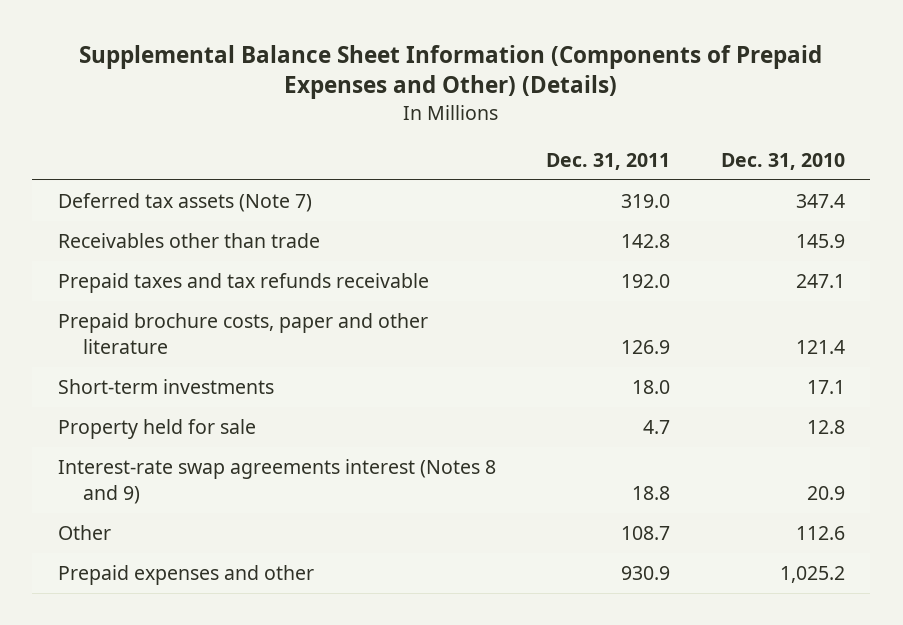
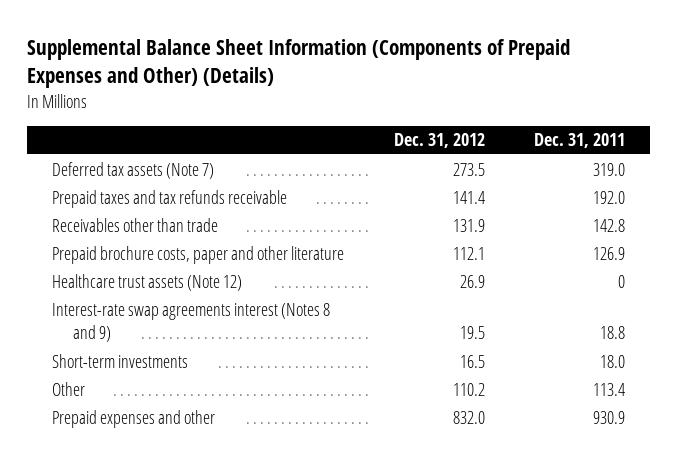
[720,152,845,170] Dec. 31, 2010 -> none
none -> [393,133,485,149] Dec. 31, 2012
[57,233,320,249] Receivables other than trade -> [52,217,219,232] Receivables other than trade
[57,419,256,440] Property held for sale -> none
none -> [52,273,243,291] Healthcare trust assets (Note 12)
[57,379,274,395] Short-term investments -> [52,353,189,368] Short-term investments
[621,526,671,541] 108.7 -> [592,382,625,396] 113.4

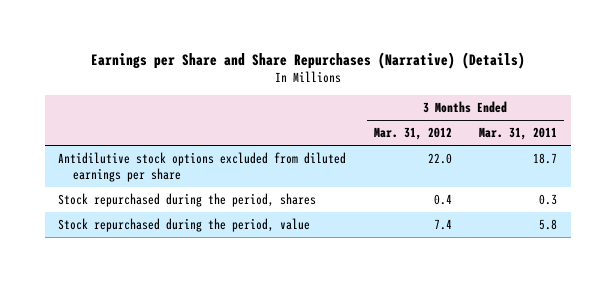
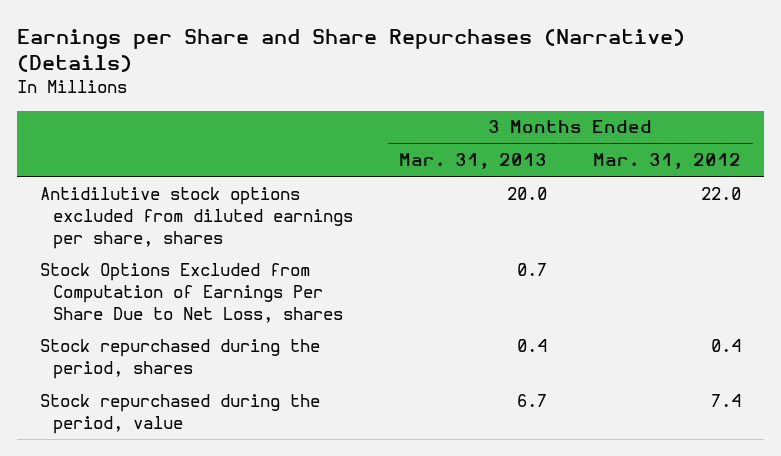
[479,127,558,141] Mar. 31, 2011 -> none
none -> [399,153,548,170] Mar. 31, 2013
[58,152,347,182] Antidilutive stock options excluded from diluted earnings per share -> [40,186,353,249] Antidilutive stock options excluded from diluted earnings per share, shares
none -> [40,262,343,323] Stock Options Excluded from Computation of Earnings Per Share Due to Net Loss, shares

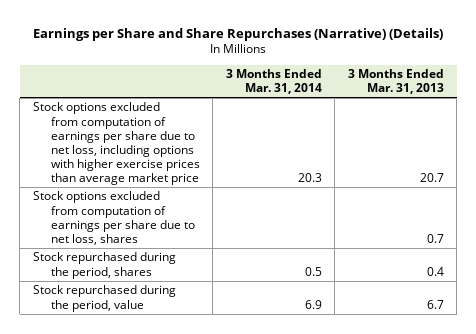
[593,153,742,170] Mar. 31, 2012 -> none
none -> [225,69,322,95] 3 Months Ended Mar. 31, 2014
[40,186,353,249] Antidilutive stock options excluded from diluted earnings per share, shares -> none
none -> [32,102,200,186] Stock options excluded from computation of earnings per share due to net loss, including options with higher exercise prices than average market price
[40,262,343,323] Stock Options Excluded from Computation of Earnings Per Share Due to Net Loss, shares -> [32,191,195,245] Stock options excluded from computation of earnings per share due to net loss, shares

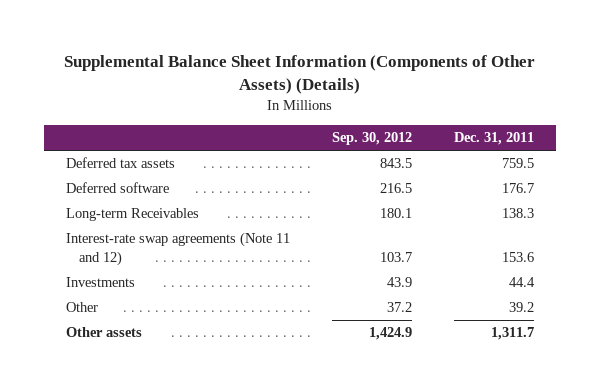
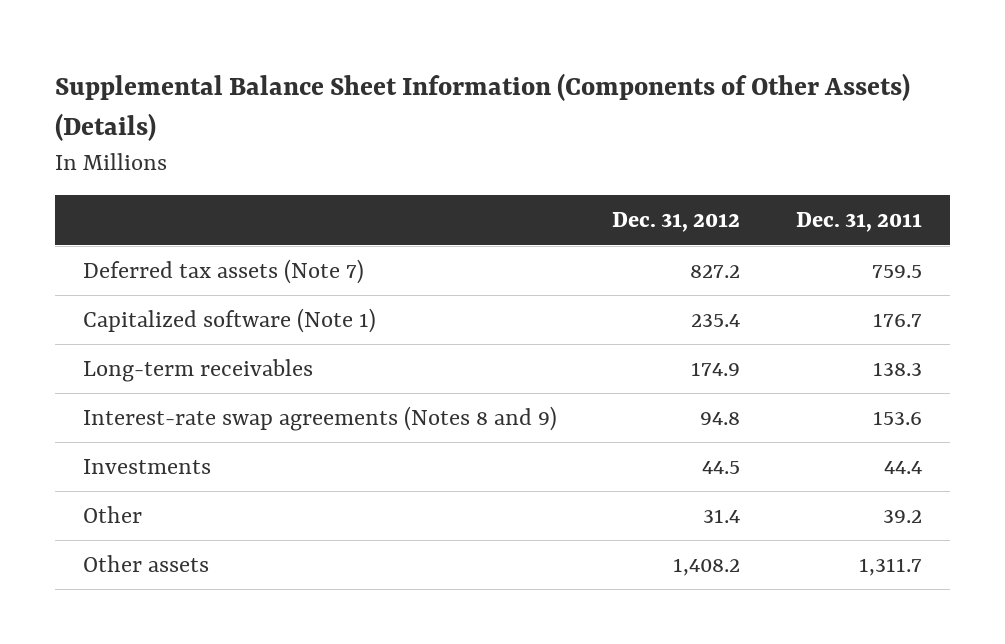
[332,132,413,146] Sep. 30, 2012 -> none
none -> [612,212,741,233] Dec. 31, 2012
[65,157,175,169] Deferred tax assets -> [82,258,364,284] Deferred tax assets (Note 7)
[65,182,169,194] Deferred software -> [82,307,376,333] Capitalized software (Note 1)
[65,208,199,222] Long-term Receivables -> [82,358,313,382] Long-term receivables
[65,232,290,266] Interest-rate swap agreements (Note 11 and 12) -> [82,405,557,431] Interest-rate swap agreements (Notes 8 and 9)

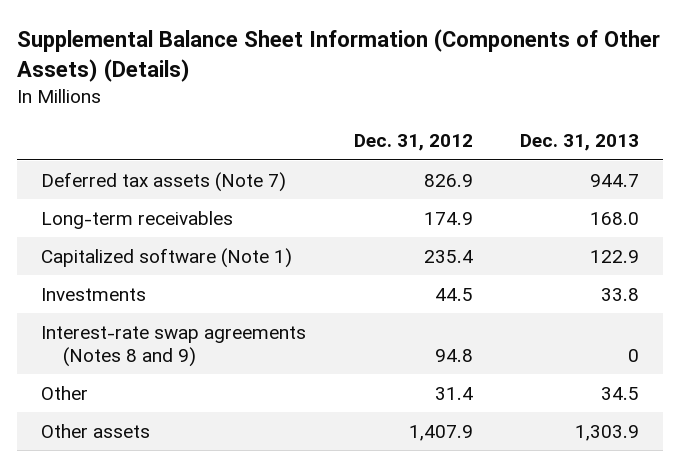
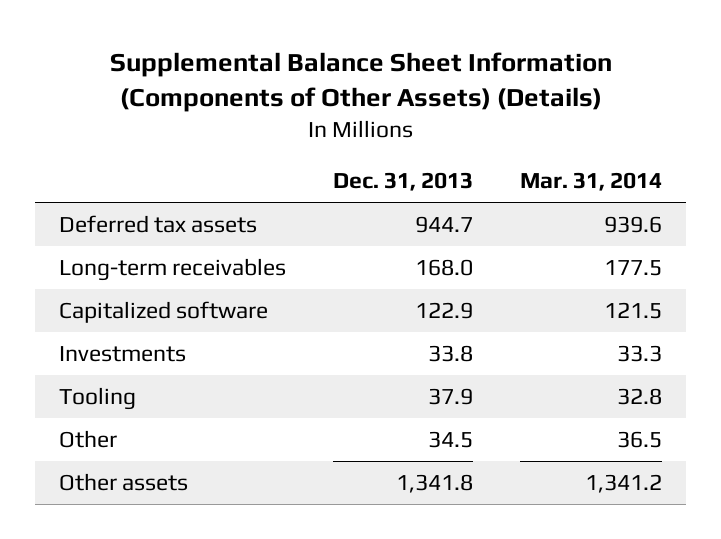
[353,134,473,152] Dec. 31, 2012 -> none
none -> [520,172,663,192] Mar. 31, 2014
[41,171,287,192] Deferred tax assets (Note 7) -> [58,214,257,233] Deferred tax assets
[41,247,293,268] Capitalized software (Note 1) -> [58,300,268,323] Capitalized software
[41,325,307,367] Interest-rate swap agreements (Notes 8 and 9) -> none
none -> [58,386,136,410] Tooling
[575,424,640,441] 1,303.9 -> [396,473,474,493] 1,341.8

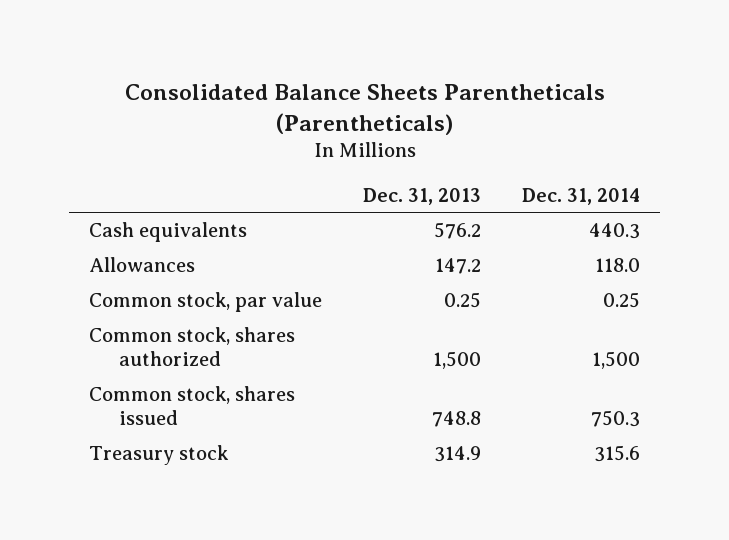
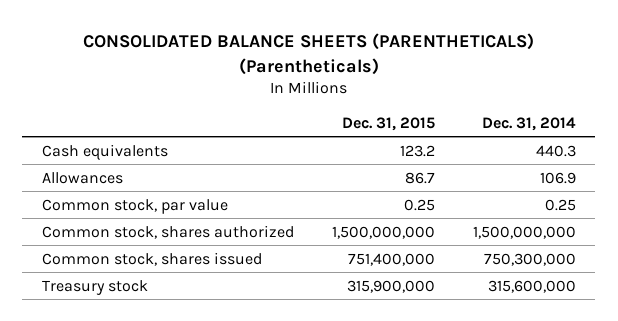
[124,83,605,135] Consolidated Balance Sheets Parentheticals (Parentheticals) -> [82,32,534,75] CONSOLIDATED BALANCE SHEETS (PARENTHETICALS) (Parentheticals)
[363,187,482,205] Dec. 31, 2013 -> none
none -> [341,116,435,131] Dec. 31, 2015
[594,258,640,273] 118.0 -> [540,171,577,184] 106.9
[591,351,640,370] 1,500 -> [473,225,577,239] 1,500,000,000
[590,410,640,428] 750.3 -> [484,252,577,266] 750,300,000
[593,445,640,463] 315.6 -> [488,279,577,293] 315,600,000

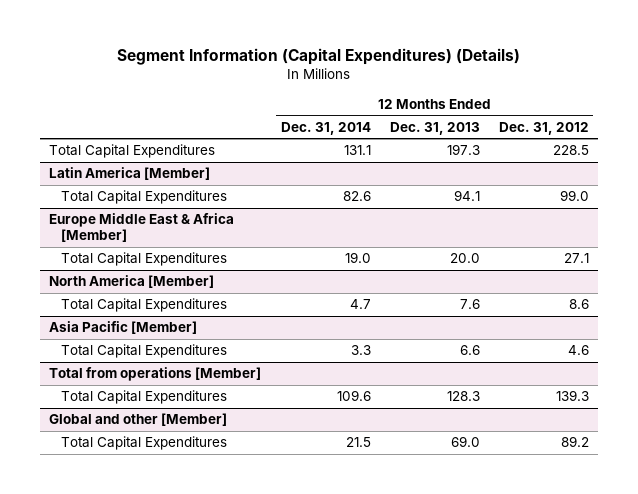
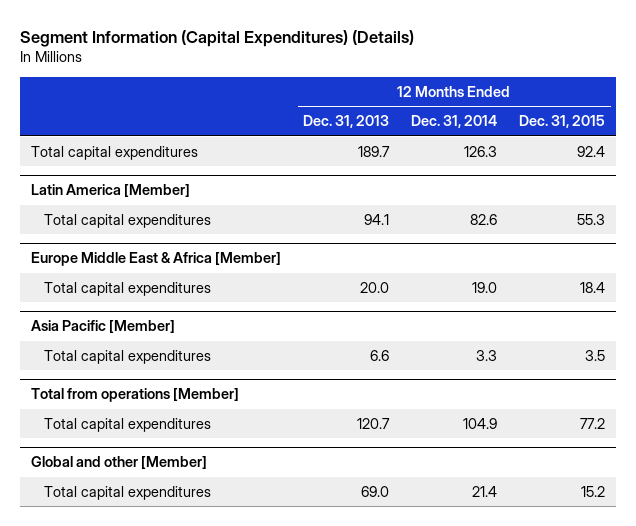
[498,121,589,135] Dec. 31, 2012 -> none
none -> [519,115,606,129] Dec. 31, 2015
[49,144,216,159] Total Capital Expenditures -> [31,146,199,161] Total capital expenditures
[343,145,371,156] 131.1 -> [464,146,498,158] 126.3
[446,144,480,156] 197.3 -> [358,146,391,158] 189.7
[61,190,228,205] Total Capital Expenditures -> [43,214,211,229] Total capital expenditures
[49,275,215,289] North America [Member] -> none
[61,298,228,313] Total Capital Expenditures -> none
[61,252,228,267] Total Capital Expenditures -> [43,282,211,297] Total capital expenditures
[61,344,228,359] Total Capital Expenditures -> [43,350,211,365] Total capital expenditures
[61,390,228,405] Total Capital Expenditures -> [43,418,211,433] Total capital expenditures
[336,390,371,402] 109.6 -> [463,418,498,430] 104.9
[446,391,480,402] 128.3 -> [357,418,391,430] 120.7
[61,436,228,451] Total Capital Expenditures -> [43,486,211,501] Total capital expenditures
[345,437,371,448] 21.5 -> [472,486,498,498] 21.4

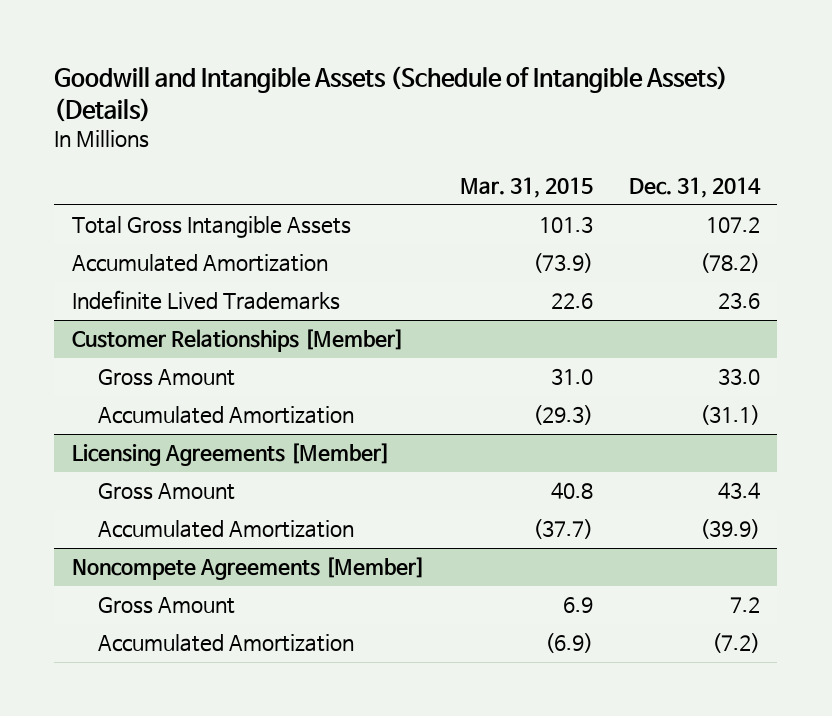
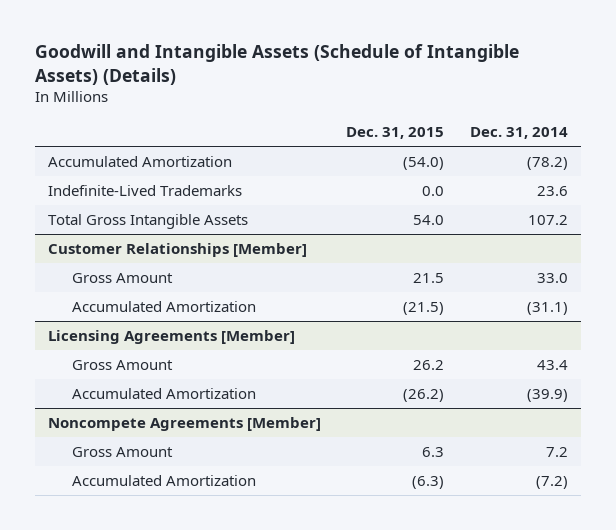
[460,177,594,199] Mar. 31, 2015 -> none
none -> [346,127,445,140] Dec. 31, 2015
[72,290,341,311] Indefinite Lived Trademarks -> [47,184,242,196] Indefinite-Lived Trademarks
[72,216,352,239] Total Gross Intangible Assets -> [47,213,248,229] Total Gross Intangible Assets

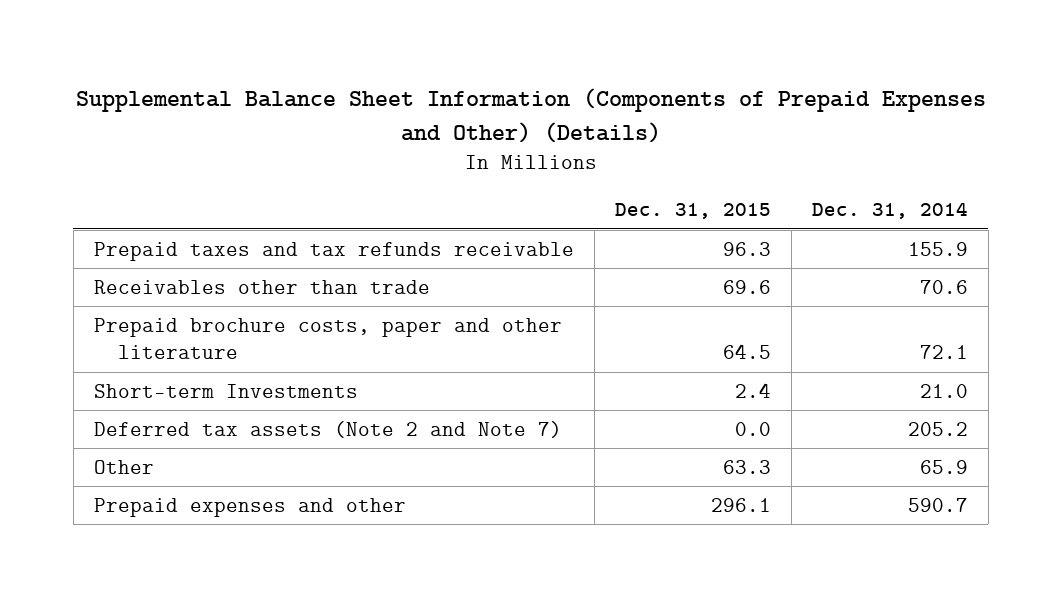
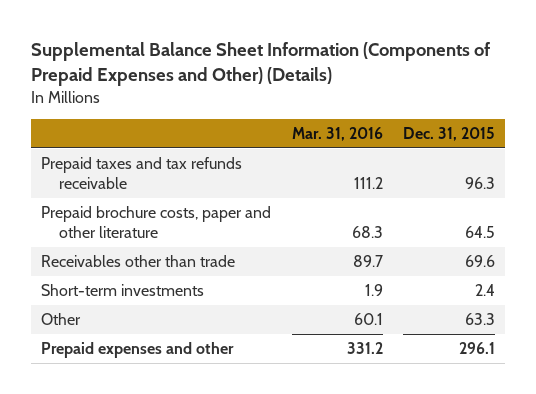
[811,202,968,220] Dec. 31, 2014 -> none
none -> [291,126,383,141] Mar. 31, 2016
[93,420,562,438] Deferred tax assets (Note 2 and Note 7) -> none
[93,279,430,294] Receivables other than trade -> [41,255,236,268] Receivables other than trade
[93,383,358,398] Short-term Investments -> [41,284,205,297] Short-term investments

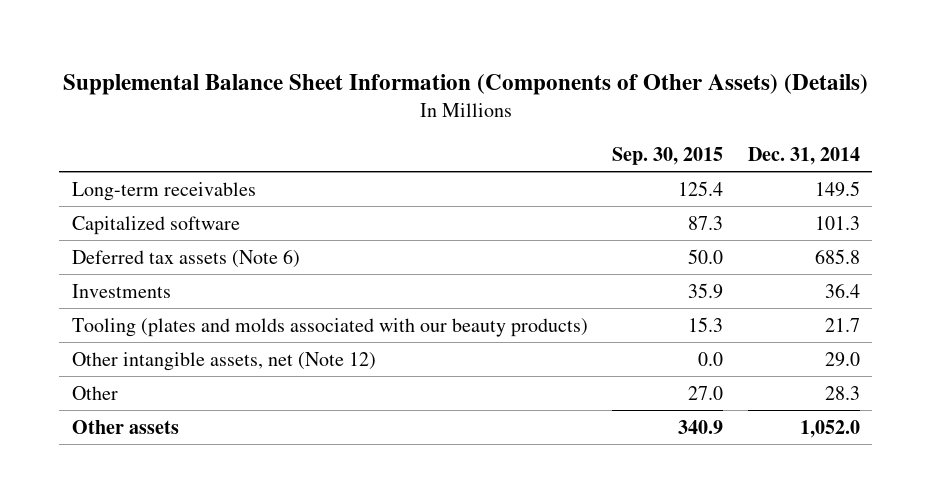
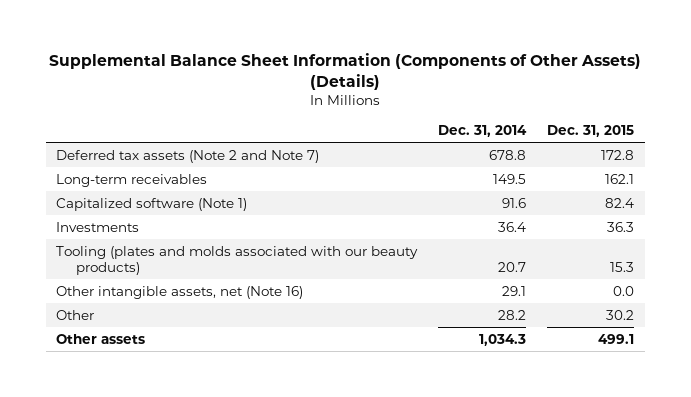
[612,146,724,165] Sep. 30, 2015 -> none
none -> [547,124,635,137] Dec. 31, 2015
none -> [56,149,320,163] Deferred tax assets (Note 2 and Note 7)
[71,248,300,268] Deferred tax assets (Note 6) -> none
[71,215,240,235] Capitalized software -> [56,197,248,211] Capitalized software (Note 1)
[815,215,861,230] 101.3 -> [502,197,527,208] 91.6
[825,317,861,332] 21.7 -> [498,261,527,272] 20.7
[71,351,376,371] Other intangible assets, net (Note 12) -> [56,285,304,299] Other intangible assets, net (Note 16)
[825,351,861,367] 29.0 -> [502,285,527,296] 29.1
[825,385,861,400] 28.3 -> [498,309,527,320] 28.2
[800,419,861,438] 1,052.0 -> [479,333,527,346] 1,034.3

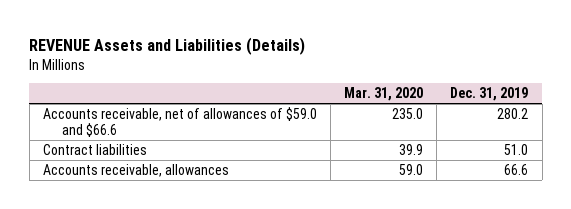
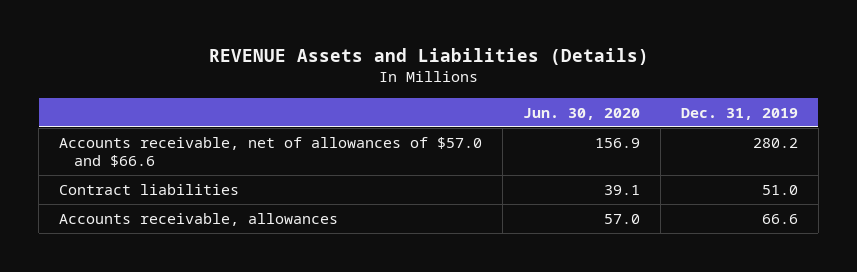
[344,87,424,102] Mar. 31, 2020 -> none
none -> [523,107,641,120] Jun. 30, 2020
[43,106,318,138] Accounts receivable, net of allowances of $59.0 and $66.6 -> [59,137,483,167] Accounts receivable, net of allowances of $57.0 and $66.6

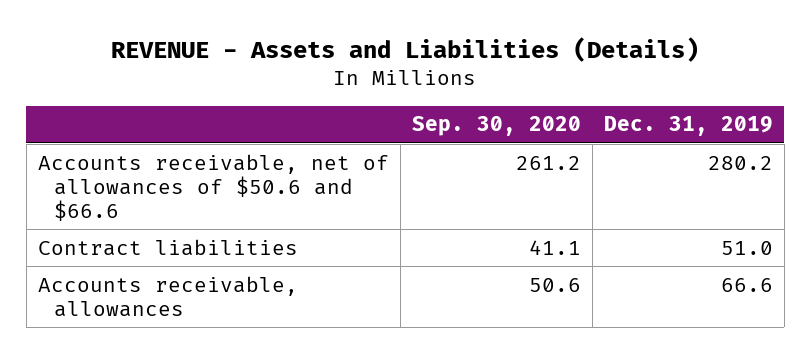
[208,48,649,66] REVENUE Assets and Liabilities (Details) -> [111,36,700,62] REVENUE - Assets and Liabilities (Details)
[523,107,641,120] Jun. 30, 2020 -> none
none -> [411,116,581,137] Sep. 30, 2020
[59,137,483,167] Accounts receivable, net of allowances of $57.0 and $66.6 -> [37,153,389,222] Accounts receivable, net of allowances of $50.6 and $66.6

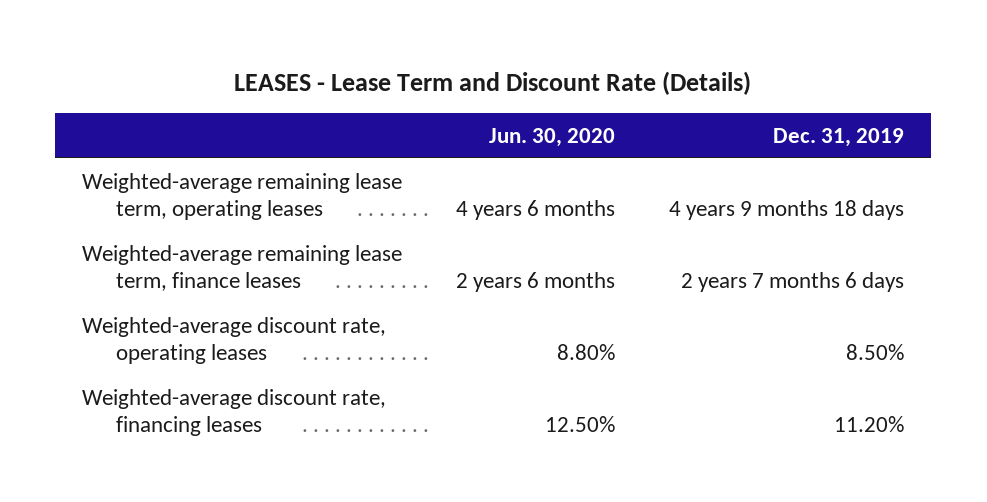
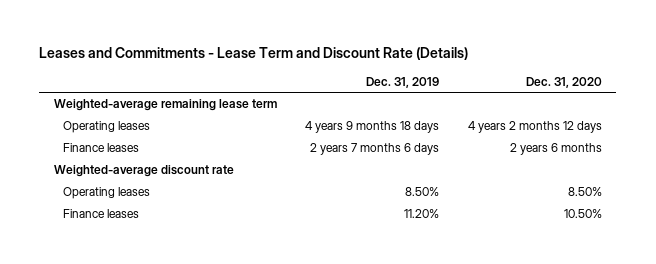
[234,70,752,95] LEASES - Lease Term and Discount Rate (Details) -> [39,47,469,61] Leases and Commitments - Lease Term and Discount Rate (Details)
[489,128,616,148] Jun. 30, 2020 -> none
none -> [526,76,603,88] Dec. 31, 2020
none -> [53,99,277,112] Weighted-average remaining lease term
[82,172,403,220] Weighted-average remaining lease term, operating leases -> [62,121,150,134] Operating leases
[82,244,403,291] Weighted-average remaining lease term, finance leases -> [62,143,139,153] Finance leases
none -> [53,165,234,178] Weighted-average discount rate
[82,316,387,364] Weighted-average discount rate, operating leases -> [62,187,150,200] Operating leases
[82,388,387,436] Weighted-average discount rate, financing leases -> [62,209,139,219] Finance leases

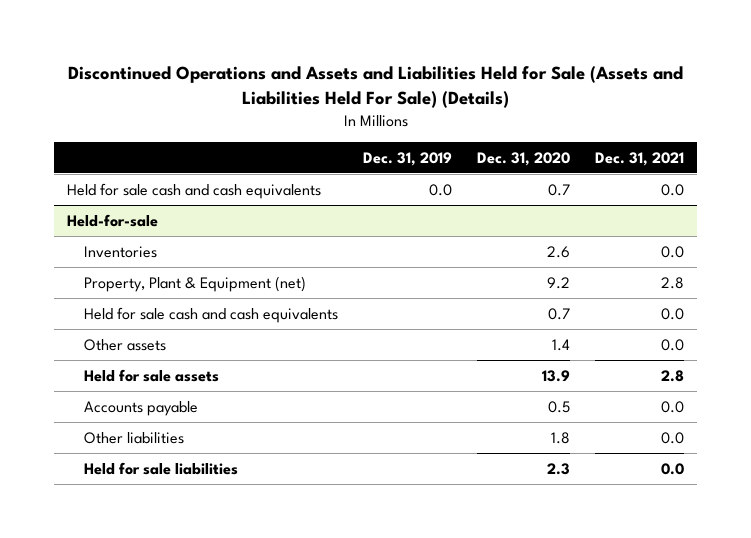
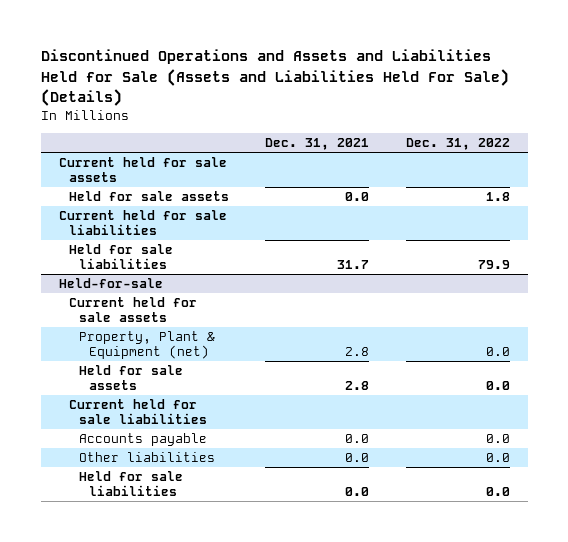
[362,151,452,166] Dec. 31, 2019 -> none
[476,151,570,166] Dec. 31, 2020 -> none
none -> [405,138,510,151] Dec. 31, 2022
[66,182,321,199] Held for sale cash and cash equivalents -> none
none -> [58,157,227,183] Current held for sale assets
none -> [68,191,229,202] Held for sale assets
none -> [58,210,227,236] Current held for sale liabilities
none -> [68,244,173,270] Held for sale liabilities
[83,245,157,258] Inventories -> none
none -> [68,297,197,323] Current held for sale assets
[83,306,338,323] Held for sale cash and cash equivalents -> none
[83,338,166,351] Other assets -> none
none -> [68,399,207,425] Current held for sale liabilities

